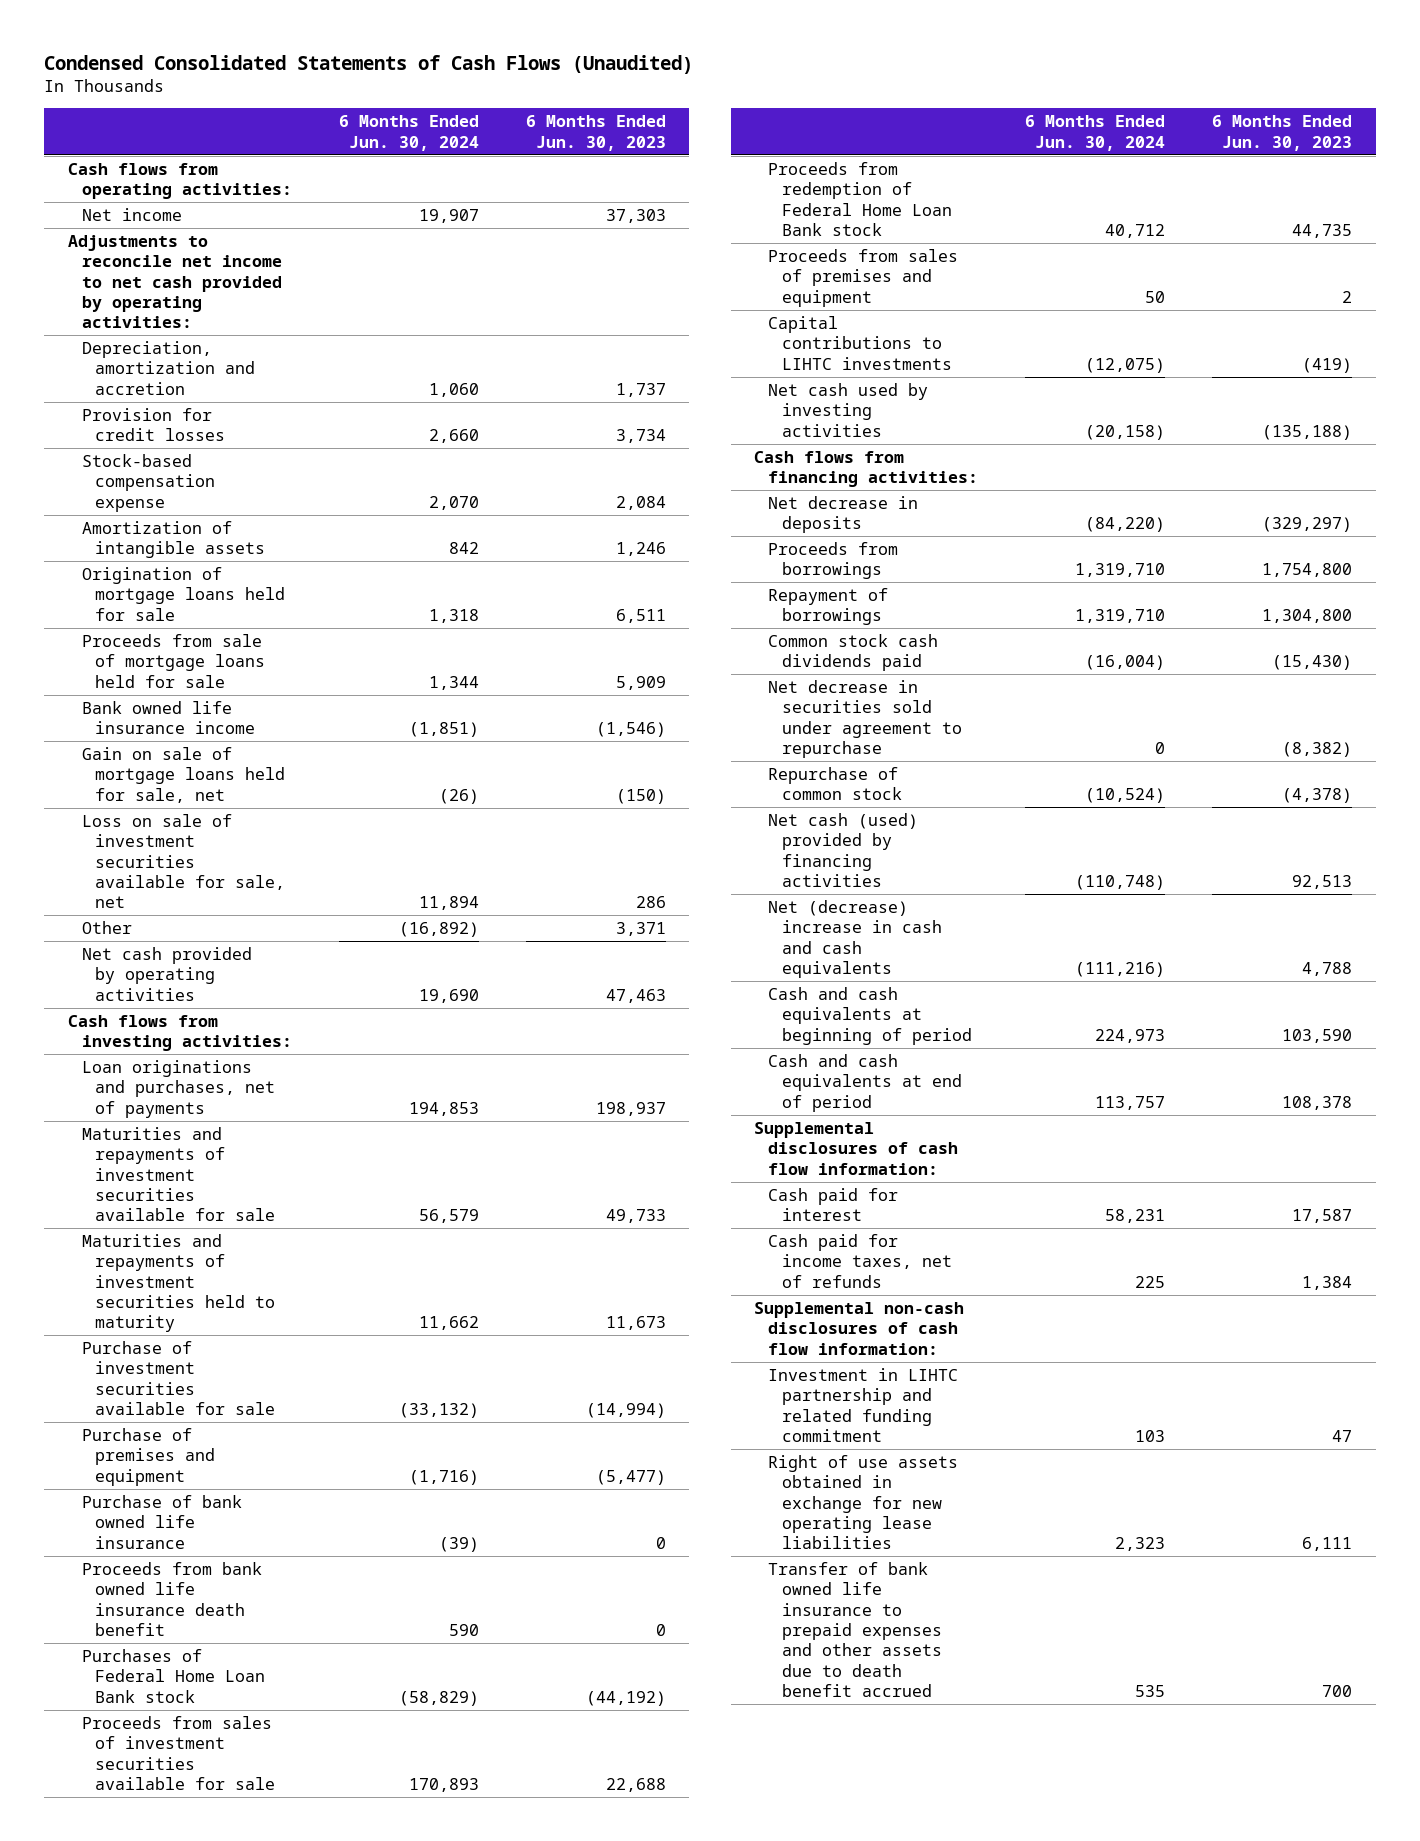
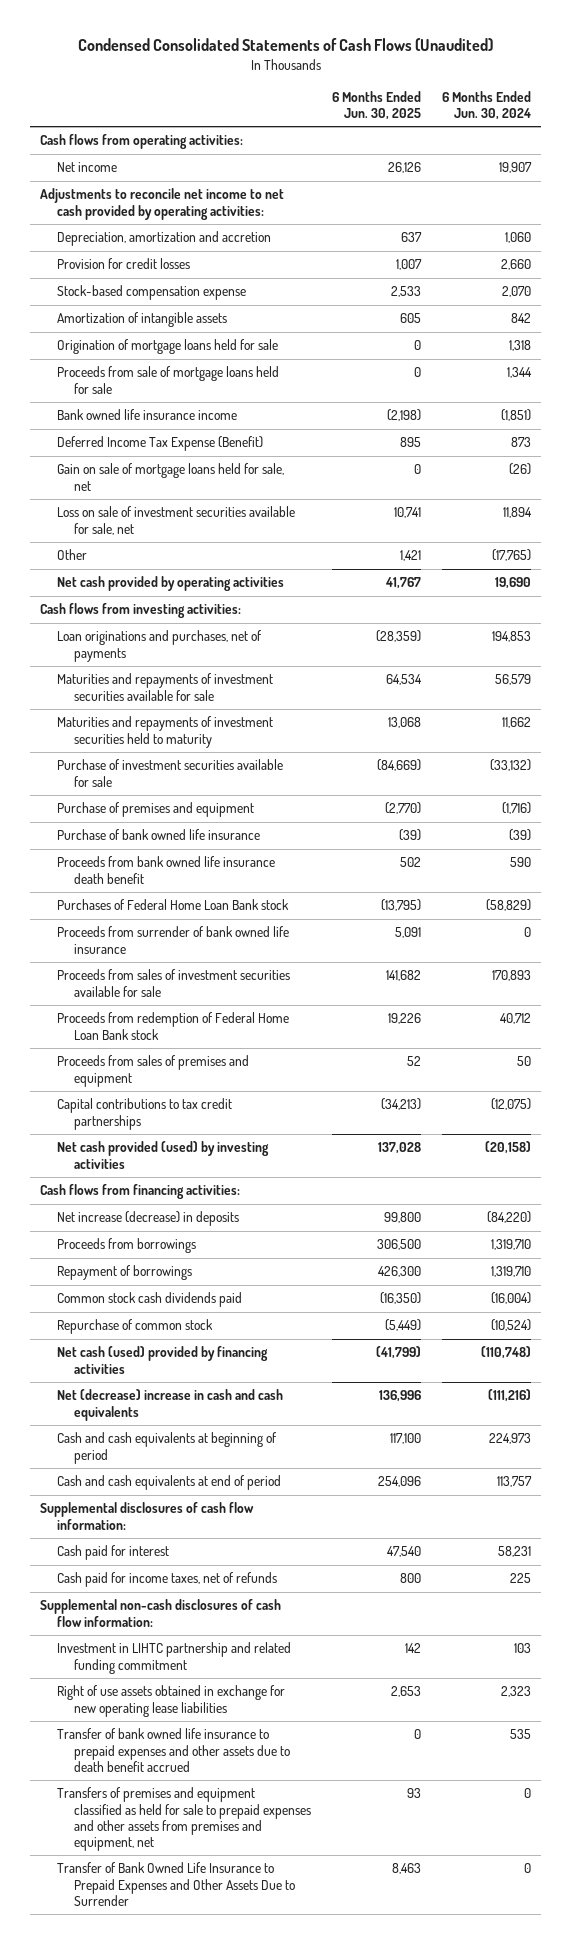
[525,115,666,151] 6 Months Ended Jun. 30, 2023 -> none
none -> [331,90,421,120] 6 Months Ended Jun. 30, 2025
none -> [57,436,264,452] Deferred Income Tax Expense (Benefit)
[398,921,479,937] (16,892) -> [491,549,531,562] (17,765)
none -> [57,926,290,954] Proceeds from surrender of bank owned life insurance
[768,315,953,370] Capital contributions to LIHTC investments -> [57,1098,233,1130] Capital contributions to tax credit partnerships
[768,382,929,437] Net cash used by investing activities -> [57,1141,270,1169] Net cash provided (used) by investing activities
[768,495,919,534] Net decrease in deposits -> [57,1211,240,1227] Net increase (decrease) in deposits
[768,679,963,759] Net decrease in securities sold under agreement to repurchase -> none
none -> [57,1787,311,1851] Transfers of premises and equipment classified as held for sale to prepaid expenses and other assets from premises and equipment, net
none -> [57,1862,295,1906] Transfer of Bank Owned Life Insurance to Prepaid Expenses and Other Assets Due to Surrender

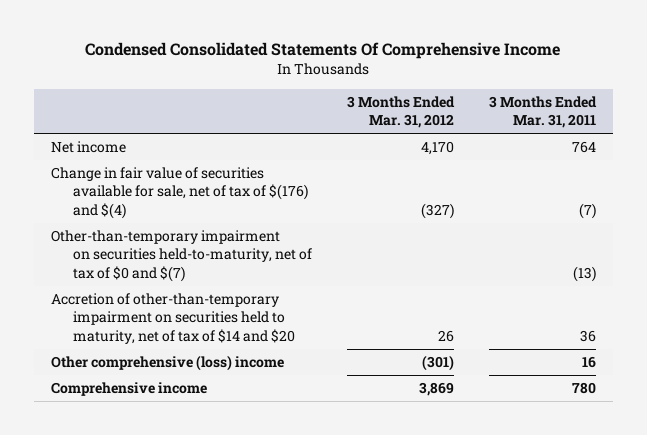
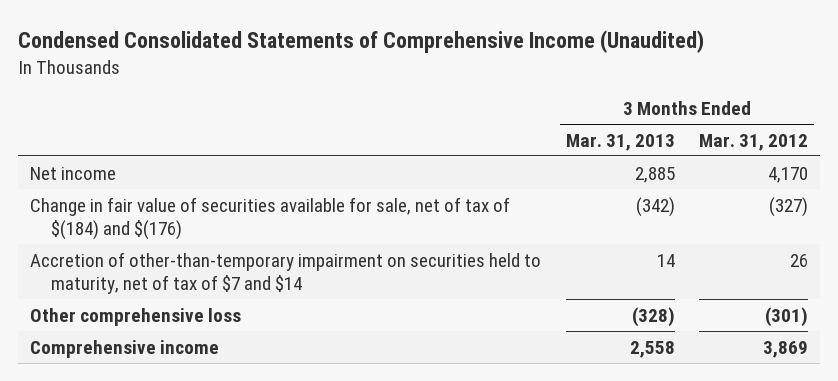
[85,42,561,60] Condensed Consolidated Statements Of Comprehensive Income -> [18,29,705,53] Condensed Consolidated Statements of Comprehensive Income (Unaudited)
[488,95,597,128] 3 Months Ended Mar. 31, 2011 -> none
none -> [565,133,675,151] Mar. 31, 2013
[51,230,312,282] Other-than-temporary impairment on securities held-to-maturity, net of tax of $0 and $(7) -> none
[51,167,308,219] Change in fair value of securities available for sale, net of tax of $(176) and $(4) -> [30,196,511,240] Change in fair value of securities available for sale, net of tax of $(184) and $(176)
[51,293,295,344] Accretion of other-than-temporary impairment on securities held to maturity, net of tax of $14 and $20 -> [30,251,542,294] Accretion of other-than-temporary impairment on securities held to maturity, net of tax of $7 and $14
[51,355,285,372] Other comprehensive (loss) income -> [30,307,242,326] Other comprehensive loss

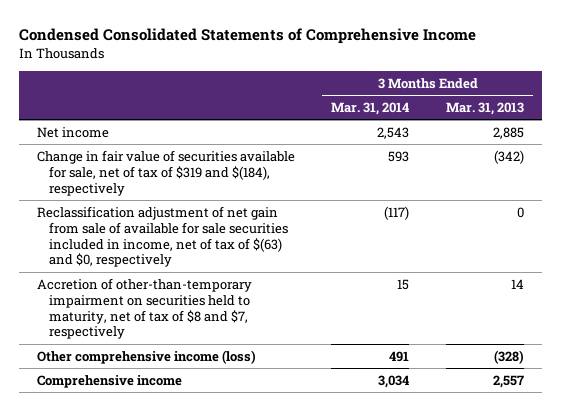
[18,29,705,53] Condensed Consolidated Statements of Comprehensive Income (Unaudited) -> [19,27,477,44] Condensed Consolidated Statements of Comprehensive Income
[698,133,808,151] Mar. 31, 2012 -> none
none -> [331,101,410,115] Mar. 31, 2014
[30,196,511,240] Change in fair value of securities available for sale, net of tax of $(184) and $(176) -> [37,149,296,196] Change in fair value of securities available for sale, net of tax of $319 and $(184), respectively
none -> [37,205,288,268] Reclassification adjustment of net gain from sale of available for sale securities included in income, net of tax of $(63) and $0, respectively
[30,251,542,294] Accretion of other-than-temporary impairment on securities held to maturity, net of tax of $7 and $14 -> [37,277,253,340] Accretion of other-than-temporary impairment on securities held to maturity, net of tax of $8 and $7, respectively
[30,307,242,326] Other comprehensive loss -> [37,349,257,364] Other comprehensive income (loss)
[629,340,675,358] 2,558 -> [492,374,524,388] 2,557

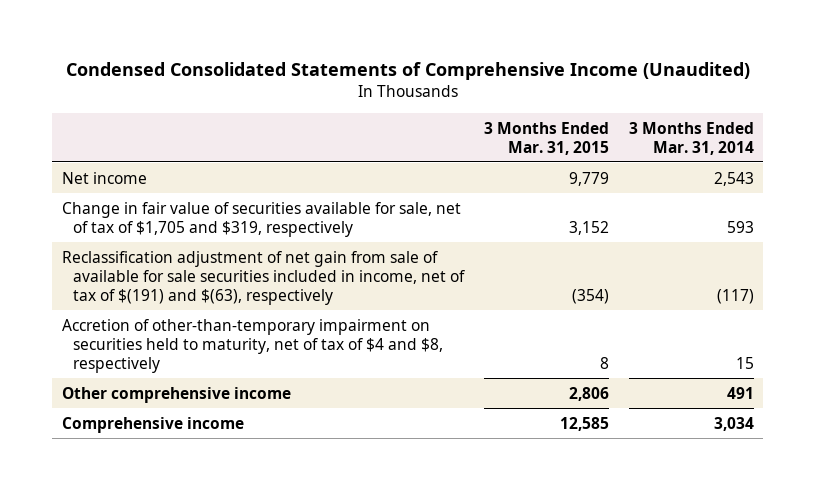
[19,27,477,44] Condensed Consolidated Statements of Comprehensive Income -> [65,62,750,81] Condensed Consolidated Statements of Comprehensive Income (Unaudited)
[445,101,524,115] Mar. 31, 2013 -> none
none -> [483,121,609,155] 3 Months Ended Mar. 31, 2015
[37,149,296,196] Change in fair value of securities available for sale, net of tax of $319 and $(184), respectively -> [61,201,461,237] Change in fair value of securities available for sale, net of tax of $1,705 and $319, respectively
[37,205,288,268] Reclassification adjustment of net gain from sale of available for sale securities included in income, net of tax of $(63) and $0, respectively -> [61,250,466,305] Reclassification adjustment of net gain from sale of available for sale securities included in income, net of tax of $(191) and $(63), respectively
[37,277,253,340] Accretion of other-than-temporary impairment on securities held to maturity, net of tax of $8 and $7, respectively -> [61,318,444,373] Accretion of other-than-temporary impairment on securities held to maturity, net of tax of $4 and $8, respectively
[37,349,257,364] Other comprehensive income (loss) -> [61,386,291,403] Other comprehensive income

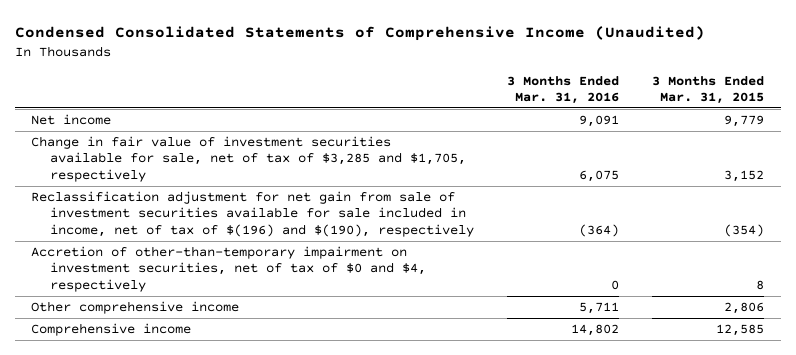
[628,121,754,155] 3 Months Ended Mar. 31, 2014 -> none
none -> [507,75,620,105] 3 Months Ended Mar. 31, 2016
[61,201,461,237] Change in fair value of securities available for sale, net of tax of $1,705 and $319, respectively -> [31,136,467,182] Change in fair value of investment securities available for sale, net of tax of $3,285 and $1,705, respectively
[61,250,466,305] Reclassification adjustment of net gain from sale of available for sale securities included in income, net of tax of $(191) and $(63), respectively -> [31,191,475,237] Reclassification adjustment for net gain from sale of investment securities available for sale included in income, net of tax of $(196) and $(190), respectively
[61,318,444,373] Accretion of other-than-temporary impairment on securities held to maturity, net of tax of $4 and $8, respectively -> [31,246,427,292] Accretion of other-than-temporary impairment on investment securities, net of tax of $0 and $4, respectively

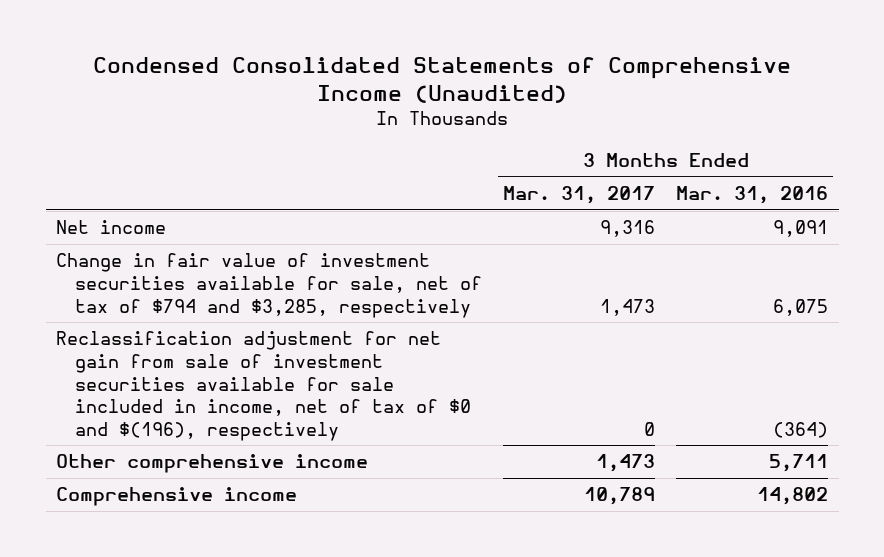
[652,75,765,105] 3 Months Ended Mar. 31, 2015 -> none
none -> [502,186,655,205] Mar. 31, 2017
[31,246,427,292] Accretion of other-than-temporary impairment on investment securities, net of tax of $0 and $4, respectively -> none
[31,136,467,182] Change in fair value of investment securities available for sale, net of tax of $3,285 and $1,705, respectively -> [56,253,482,318] Change in fair value of investment securities available for sale, net of tax of $794 and $3,285, respectively
[31,191,475,237] Reclassification adjustment for net gain from sale of investment securities available for sale included in income, net of tax of $(196) and $(190), respectively -> [56,331,471,441] Reclassification adjustment for net gain from sale of investment securities available for sale included in income, net of tax of $0 and $(196), respectively

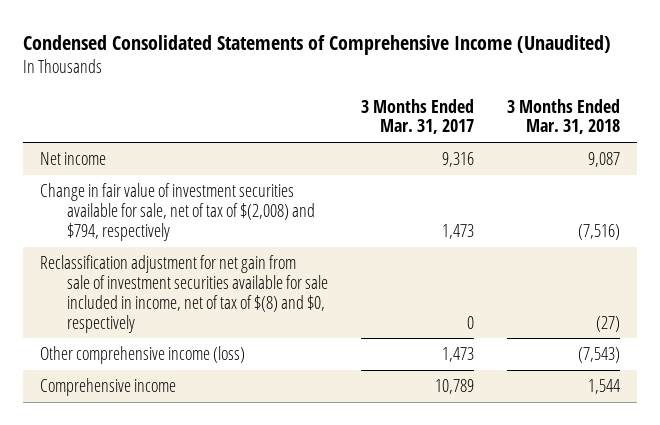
[676,186,829,205] Mar. 31, 2016 -> none
none -> [507,98,621,135] 3 Months Ended Mar. 31, 2018
[56,253,482,318] Change in fair value of investment securities available for sale, net of tax of $794 and $3,285, respectively -> [39,182,315,241] Change in fair value of investment securities available for sale, net of tax of $(2,008) and $794, respectively
[56,331,471,441] Reclassification adjustment for net gain from sale of investment securities available for sale included in income, net of tax of $0 and $(196), respectively -> [39,254,328,333] Reclassification adjustment for net gain from sale of investment securities available for sale included in income, net of tax of $(8) and $0, respectively
[56,454,369,474] Other comprehensive income -> [39,345,245,364] Other comprehensive income (loss)

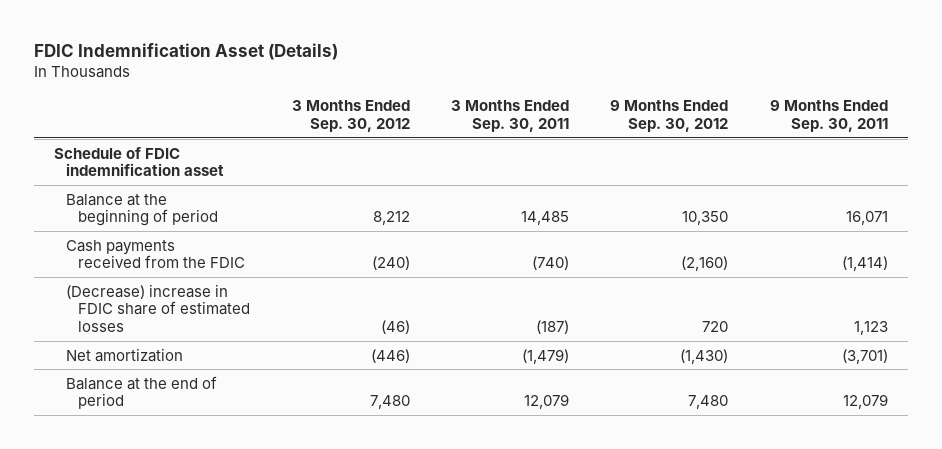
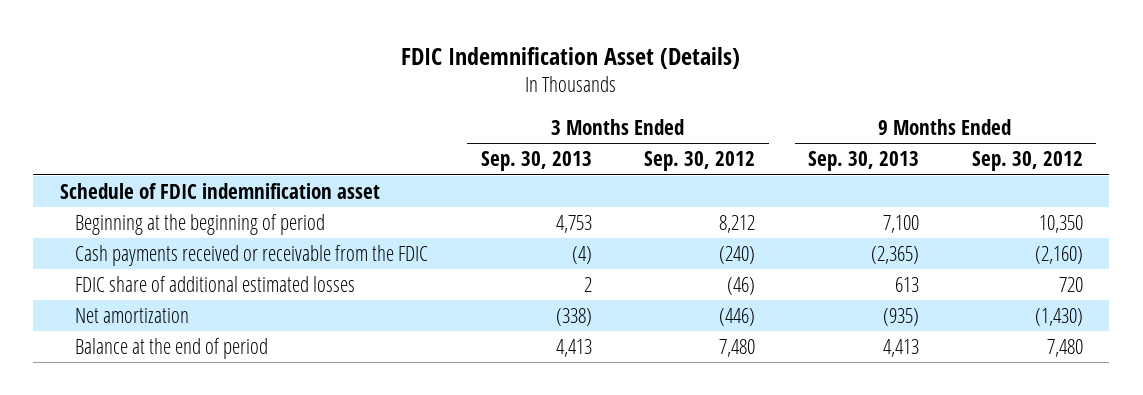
[450,100,569,133] 3 Months Ended Sep. 30, 2011 -> none
[769,100,888,133] 9 Months Ended Sep. 30, 2011 -> none
none -> [480,151,592,172] Sep. 30, 2013
none -> [808,151,920,172] Sep. 30, 2013
[66,193,219,227] Balance at the beginning of period -> [74,213,325,235] Beginning at the beginning of period
[66,239,246,269] Cash payments received from the FDIC -> [74,244,428,266] Cash payments received or receivable from the FDIC
[66,283,251,333] (Decrease) increase in FDIC share of estimated losses -> [74,275,355,292] FDIC share of additional estimated losses

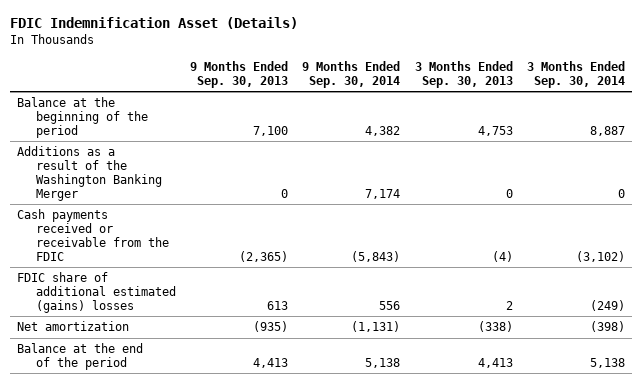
[644,151,756,172] Sep. 30, 2012 -> none
[971,151,1083,172] Sep. 30, 2012 -> none
none -> [302,60,401,88] 9 Months Ended Sep. 30, 2014
none -> [526,60,625,88] 3 Months Ended Sep. 30, 2014
[59,182,380,199] Schedule of FDIC indemnification asset -> none
[74,213,325,235] Beginning at the beginning of period -> [16,97,148,138] Balance at the beginning of the period
none -> [16,146,162,201] Additions as a result of the Washington Banking Merger
[74,275,355,292] FDIC share of additional estimated losses -> [16,272,176,313] FDIC share of additional estimated (gains) losses
[74,337,268,359] Balance at the end of period -> [16,343,143,370] Balance at the end of the period

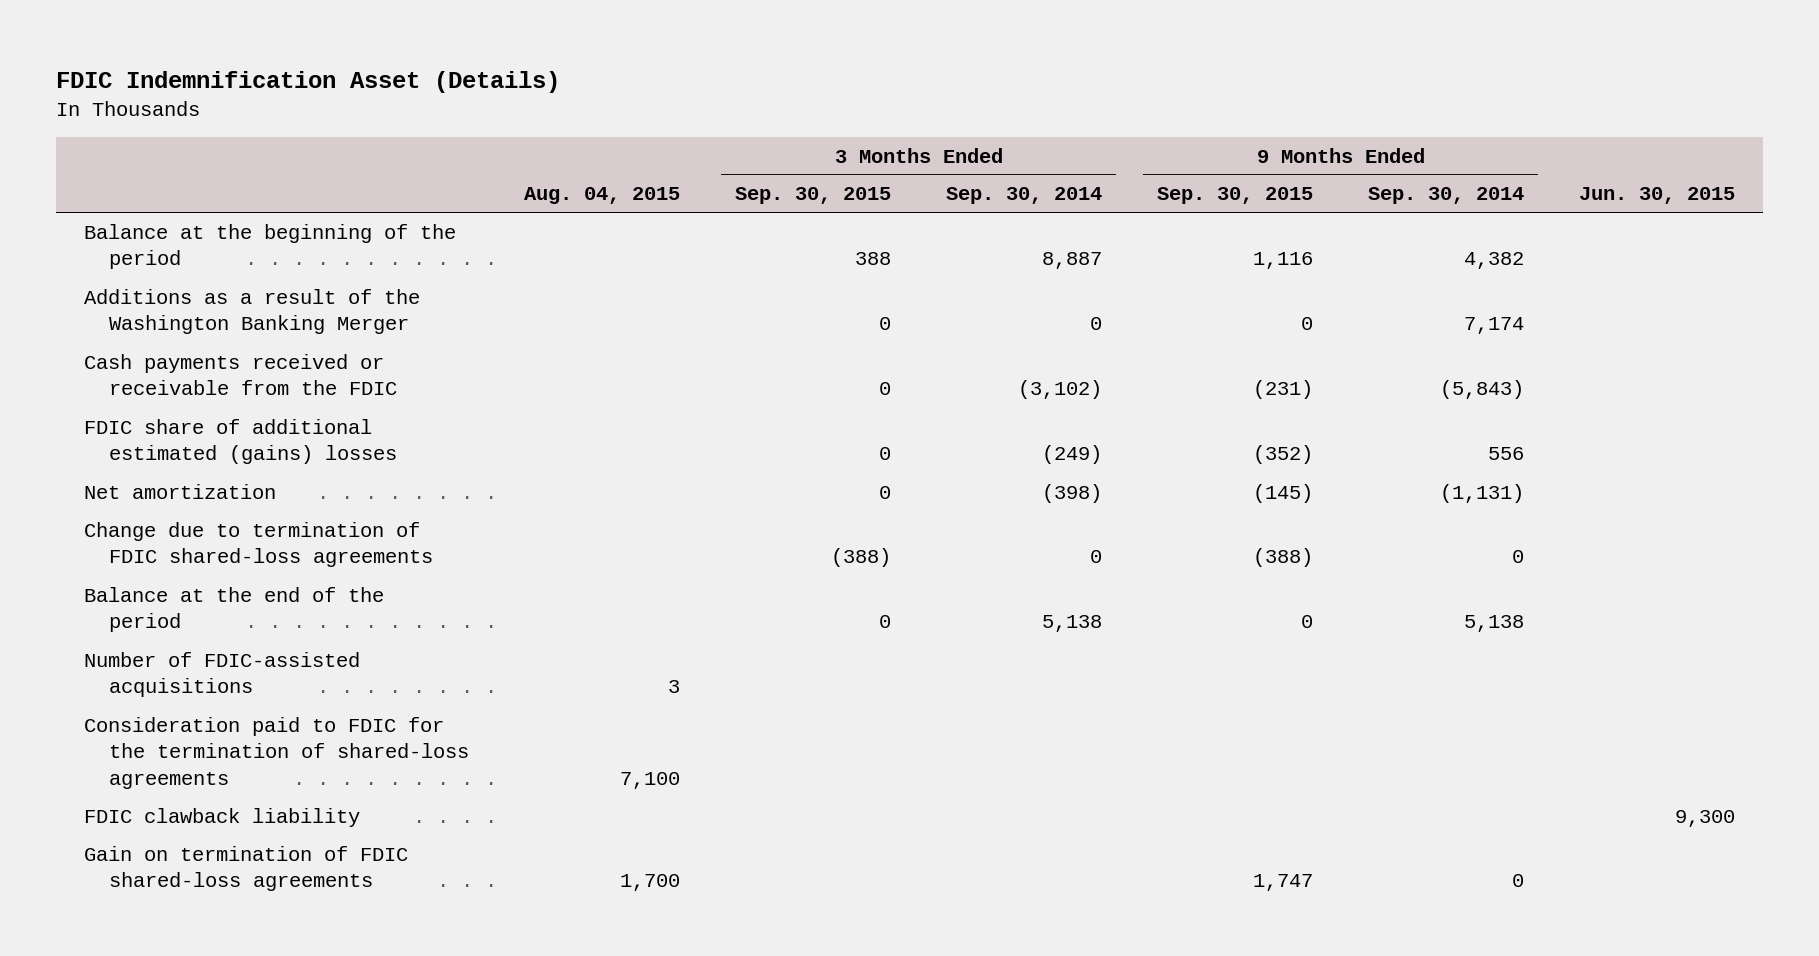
[189,60,288,88] 9 Months Ended Sep. 30, 2013 -> none
[414,60,513,88] 3 Months Ended Sep. 30, 2013 -> none
none -> [524,187,681,205] Aug. 04, 2015
none -> [735,187,892,205] Sep. 30, 2015
none -> [1157,187,1314,205] Sep. 30, 2015
none -> [1579,187,1736,205] Jun. 30, 2015
none -> [83,521,434,568] Change due to termination of FDIC shared-loss agreements
none -> [83,651,360,698] Number of FDIC-assisted acquisitions
none -> [83,716,470,790] Consideration paid to FDIC for the termination of shared-loss agreements
none -> [83,807,360,827] FDIC clawback liability
none -> [83,845,408,892] Gain on termination of FDIC shared-loss agreements

